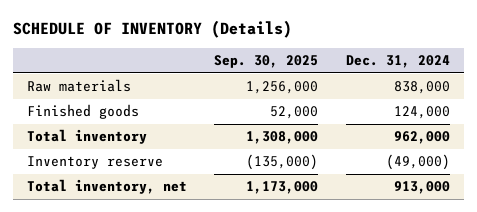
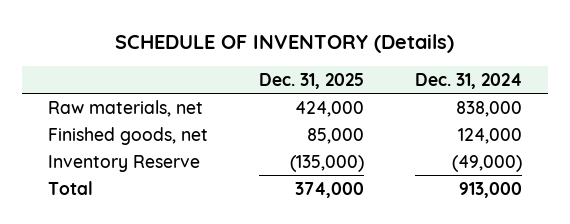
[214,55,319,69] Sep. 30, 2025 -> none
none -> [259,72,365,89] Dec. 31, 2025
[26,129,147,145] Total inventory -> none
[26,79,131,93] Raw materials -> [47,99,203,117] Raw materials, net
[26,104,139,120] Finished goods -> [47,126,208,145] Finished goods, net
[26,156,163,170] Inventory reserve -> [47,154,200,172] Inventory Reserve
[26,179,187,195] Total inventory, net -> [47,180,93,195] Total

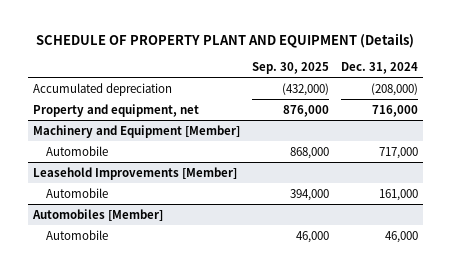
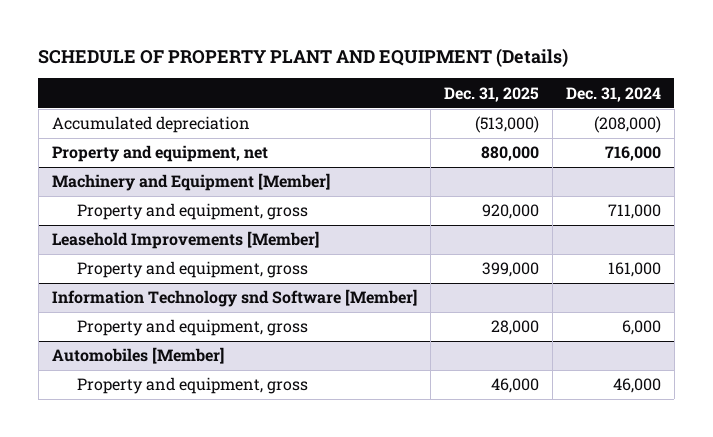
[251,62,329,75] Sep. 30, 2025 -> none
none -> [443,86,539,102] Dec. 31, 2025
[45,145,108,156] Automobile -> none
none -> [76,203,308,221] Property and equipment, gross
[45,187,108,198] Automobile -> [76,261,308,279] Property and equipment, gross
none -> [51,289,417,308] Information Technology snd Software [Member]
none -> [76,319,308,337] Property and equipment, gross
[45,229,108,240] Automobile -> [76,377,308,395] Property and equipment, gross

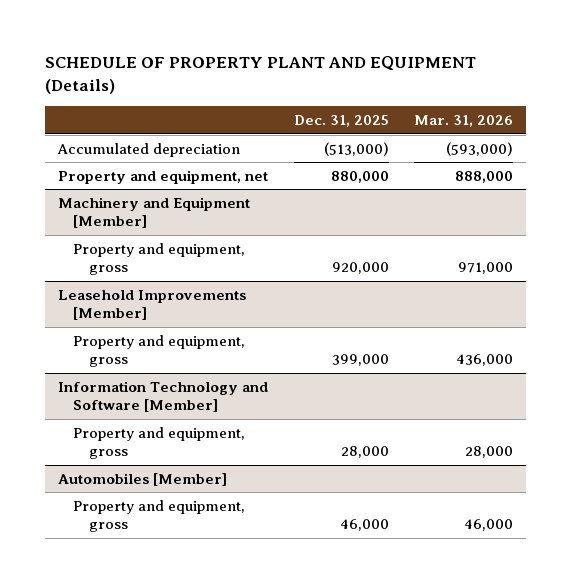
[565,86,661,102] Dec. 31, 2024 -> none
none -> [414,114,514,127] Mar. 31, 2026
[51,289,417,308] Information Technology snd Software [Member] -> [57,380,268,412] Information Technology and Software [Member]

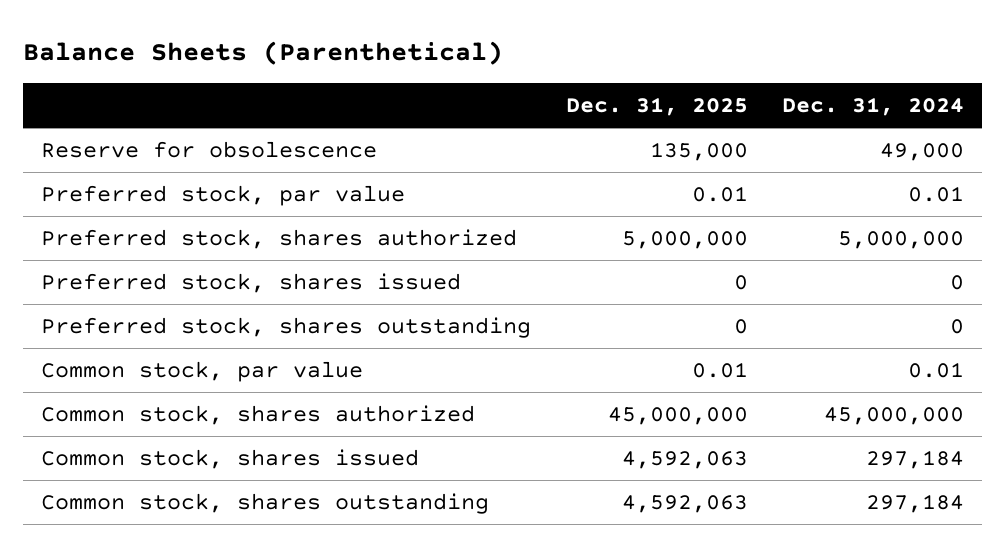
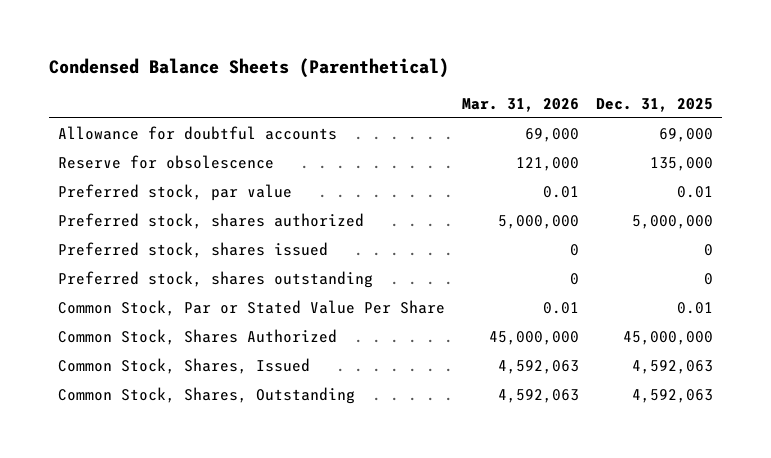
[23,40,504,65] Balance Sheets (Parenthetical) -> [49,58,450,79] Condensed Balance Sheets (Parenthetical)
[782,96,965,116] Dec. 31, 2024 -> none
none -> [462,97,580,112] Mar. 31, 2026
none -> [57,125,337,140] Allowance for doubtful accounts
[40,360,363,382] Common stock, par value -> [57,299,445,316] Common Stock, Par or Stated Value Per Share
[40,404,475,425] Common stock, shares authorized -> [57,328,337,345] Common Stock, Shares Authorized
[40,448,419,469] Common stock, shares issued -> [57,357,310,374] Common Stock, Shares, Issued
[40,492,489,514] Common stock, shares outstanding -> [57,386,355,404] Common Stock, Shares, Outstanding

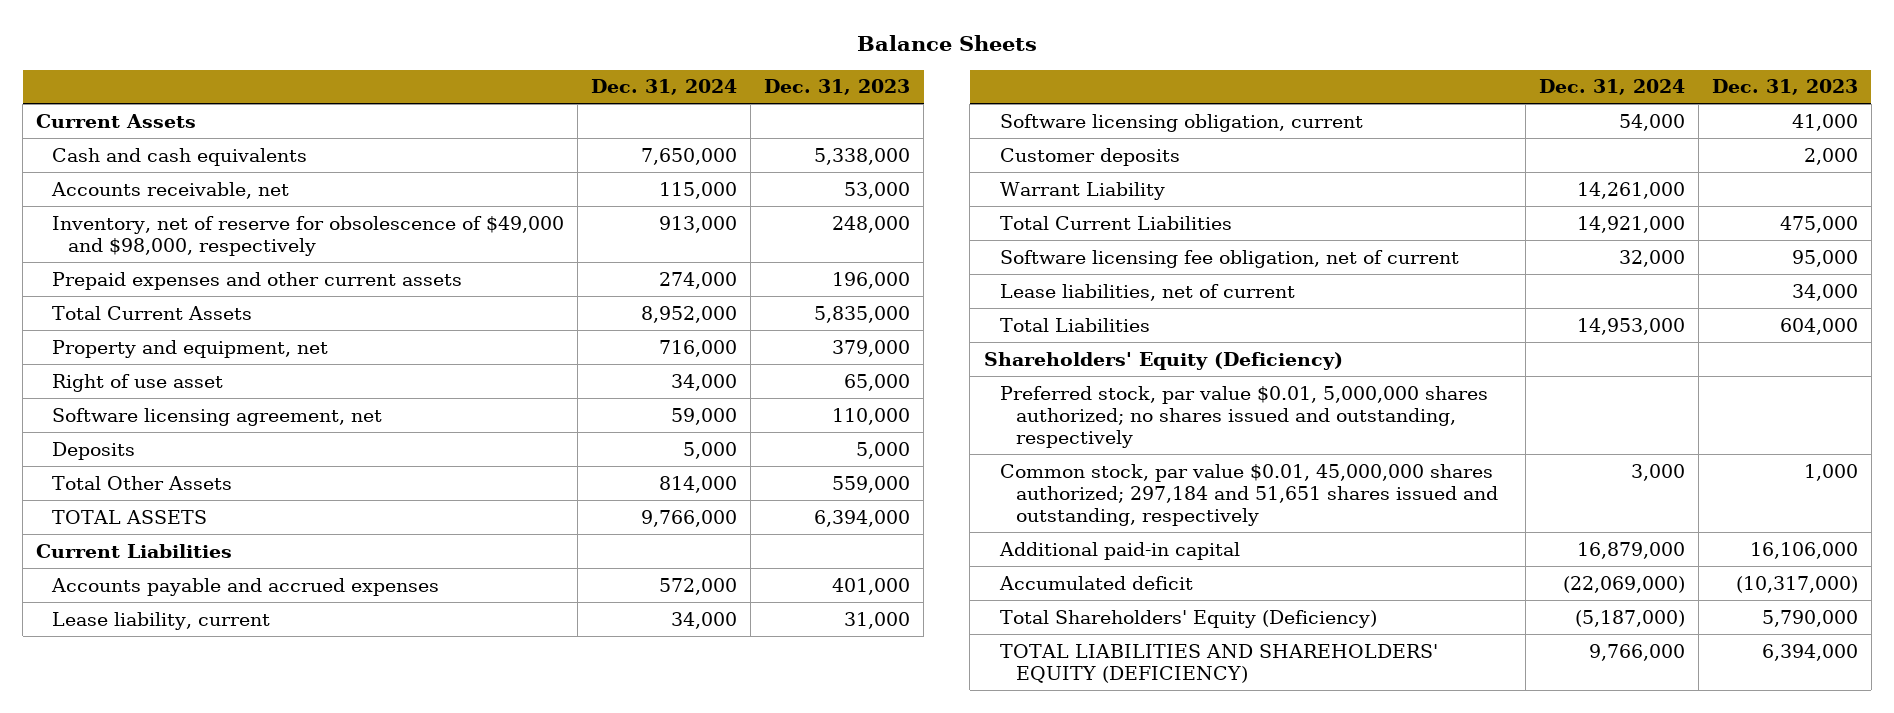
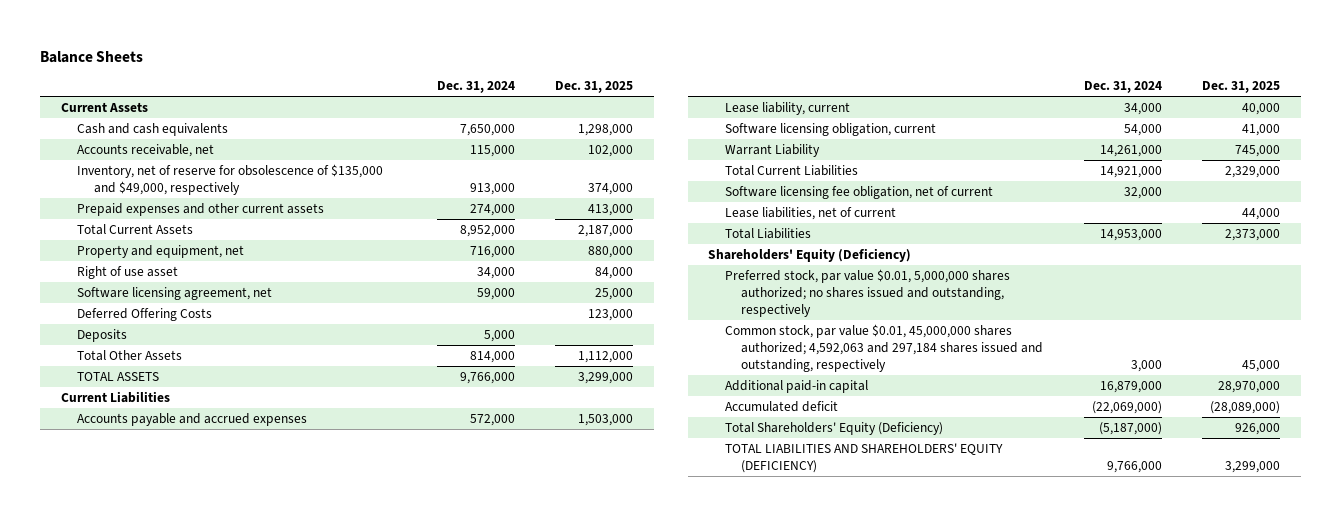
[764,79,911,96] Dec. 31, 2023 -> none
none -> [555,81,634,94] Dec. 31, 2025
[52,215,565,256] Inventory, net of reserve for obsolescence of $49,000 and $98,000, respectively -> [77,164,384,195] Inventory, net of reserve for obsolescence of $135,000 and $49,000, respectively
none -> [77,308,213,322] Deferred Offering Costs
[999,147,1180,166] Customer deposits -> none
[999,463,1498,527] Common stock, par value $0.01, 45,000,000 shares authorized; 297,184 and 51,651 shares issued and outstanding, respectively -> [724,324,1044,372] Common stock, par value $0.01, 45,000,000 shares authorized; 4,592,063 and 297,184 shares issued and outstanding, respectively

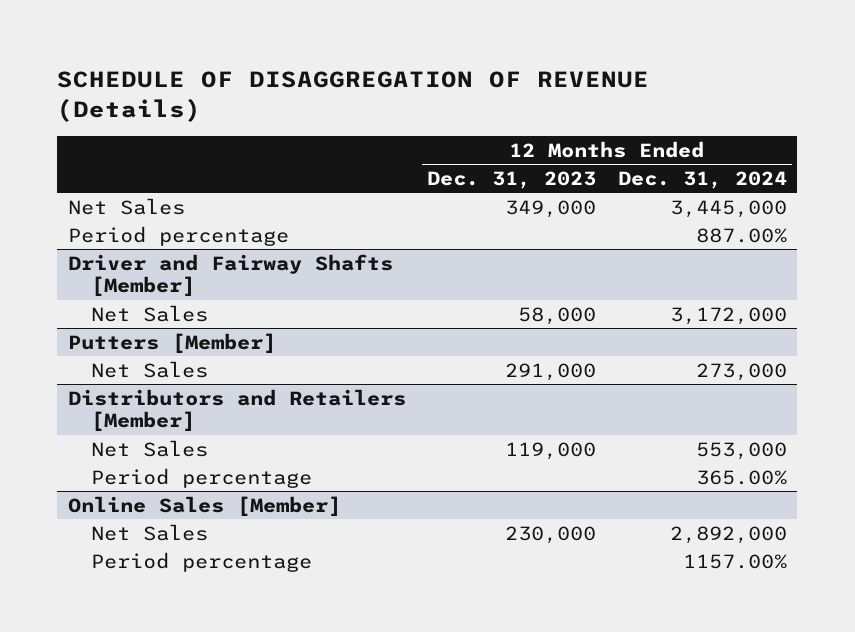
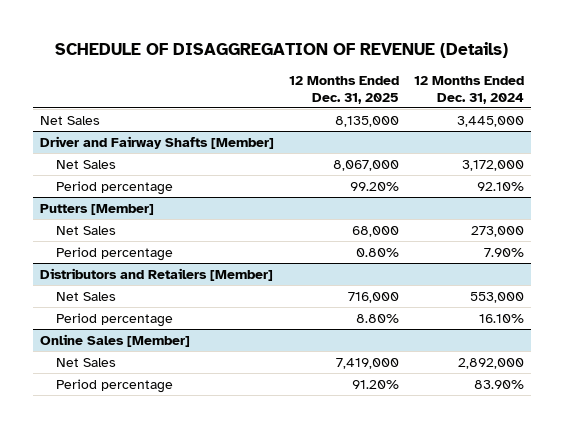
[427,170,597,189] Dec. 31, 2023 -> none
none -> [289,76,400,104] 12 Months Ended Dec. 31, 2025
[67,225,289,246] Period percentage -> none
none -> [56,180,174,195] Period percentage
none -> [56,246,174,261] Period percentage
[695,469,787,485] 365.00% -> [479,313,525,323] 16.10%
[682,553,787,569] 1157.00% -> [474,379,525,389] 83.90%

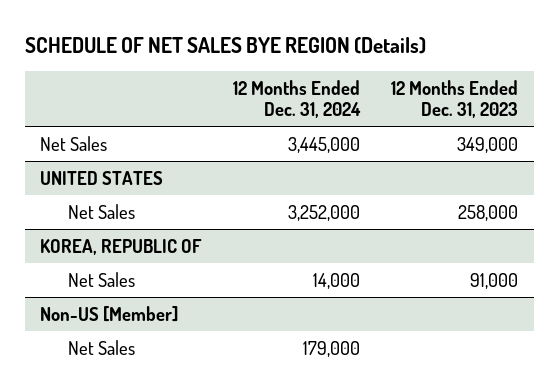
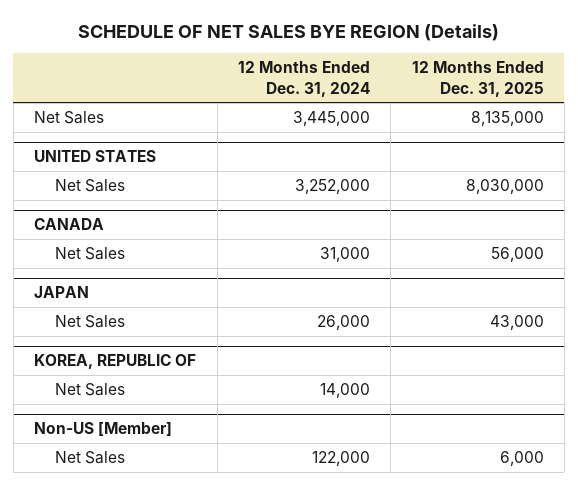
[391,79,519,119] 12 Months Ended Dec. 31, 2023 -> none
none -> [411,61,544,97] 12 Months Ended Dec. 31, 2025
none -> [34,218,105,231] CANADA
none -> [54,247,125,261] Net Sales
none -> [34,286,90,299] JAPAN
none -> [54,315,125,329] Net Sales
[302,340,360,357] 179,000 -> [311,451,370,467] 122,000

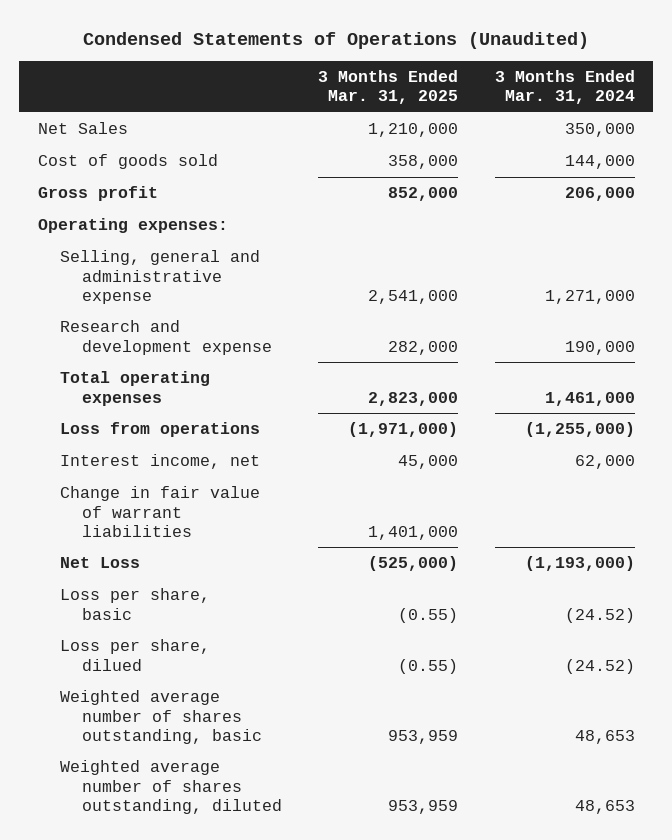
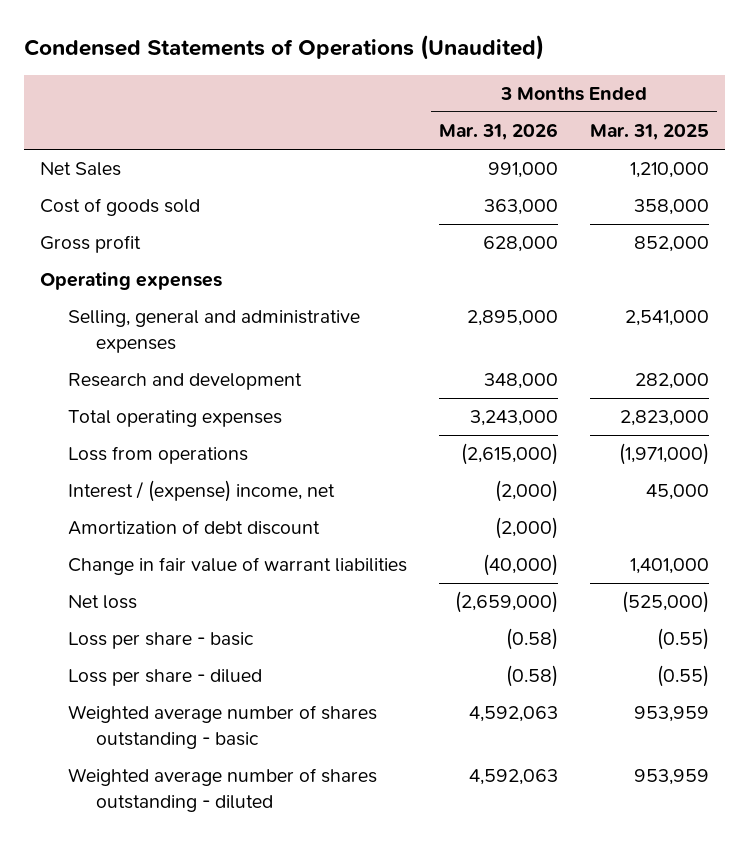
[494,70,635,105] 3 Months Ended Mar. 31, 2024 -> none
none -> [439,123,559,141] Mar. 31, 2026
[37,218,228,234] Operating expenses: -> [40,272,223,291] Operating expenses
[59,250,260,304] Selling, general and administrative expense -> [67,310,360,353] Selling, general and administrative expenses
[59,320,273,355] Research and development expense -> [67,373,302,391] Research and development
[59,454,260,470] Interest income, net -> [67,480,335,503] Interest / (expense) income, net
none -> [67,520,320,536] Amortization of debt discount
[59,557,140,569] Net Loss -> [67,595,137,610] Net loss
[59,588,210,620] Loss per share, basic -> [67,632,254,650] Loss per share - basic
[59,639,210,671] Loss per share, dilued -> [67,669,262,687] Loss per share - dilued
[59,690,263,744] Weighted average number of shares outstanding, basic -> [67,705,377,749] Weighted average number of shares outstanding - basic
[59,760,283,814] Weighted average number of shares outstanding, diluted -> [67,768,377,812] Weighted average number of shares outstanding - diluted

